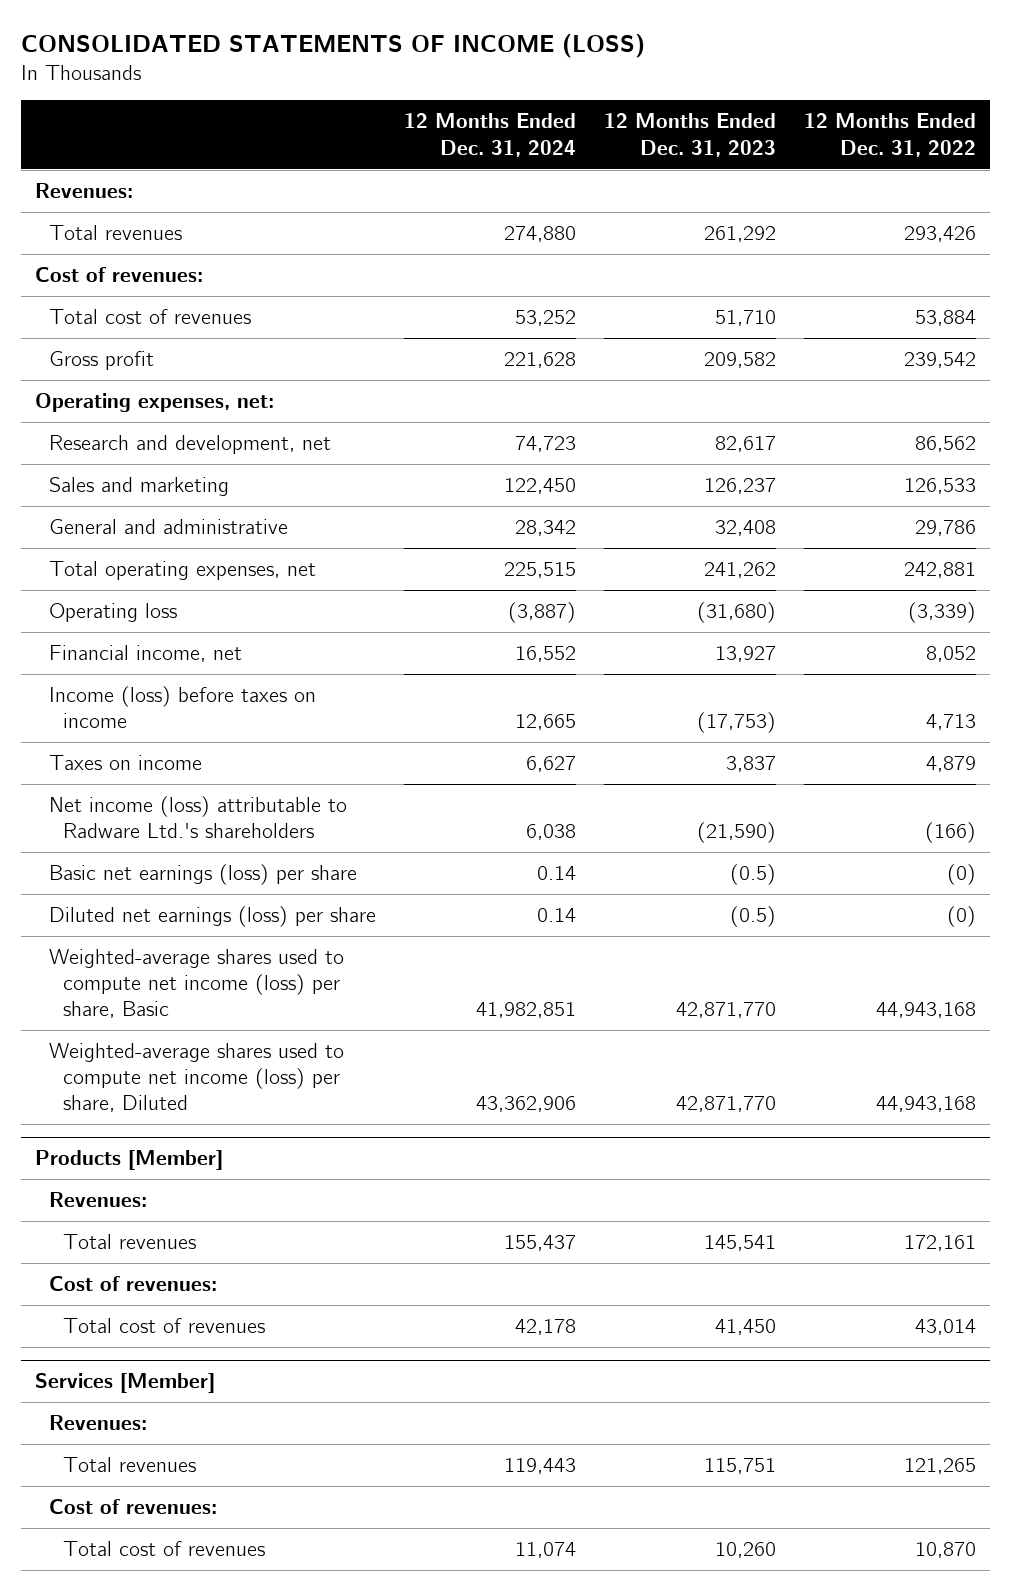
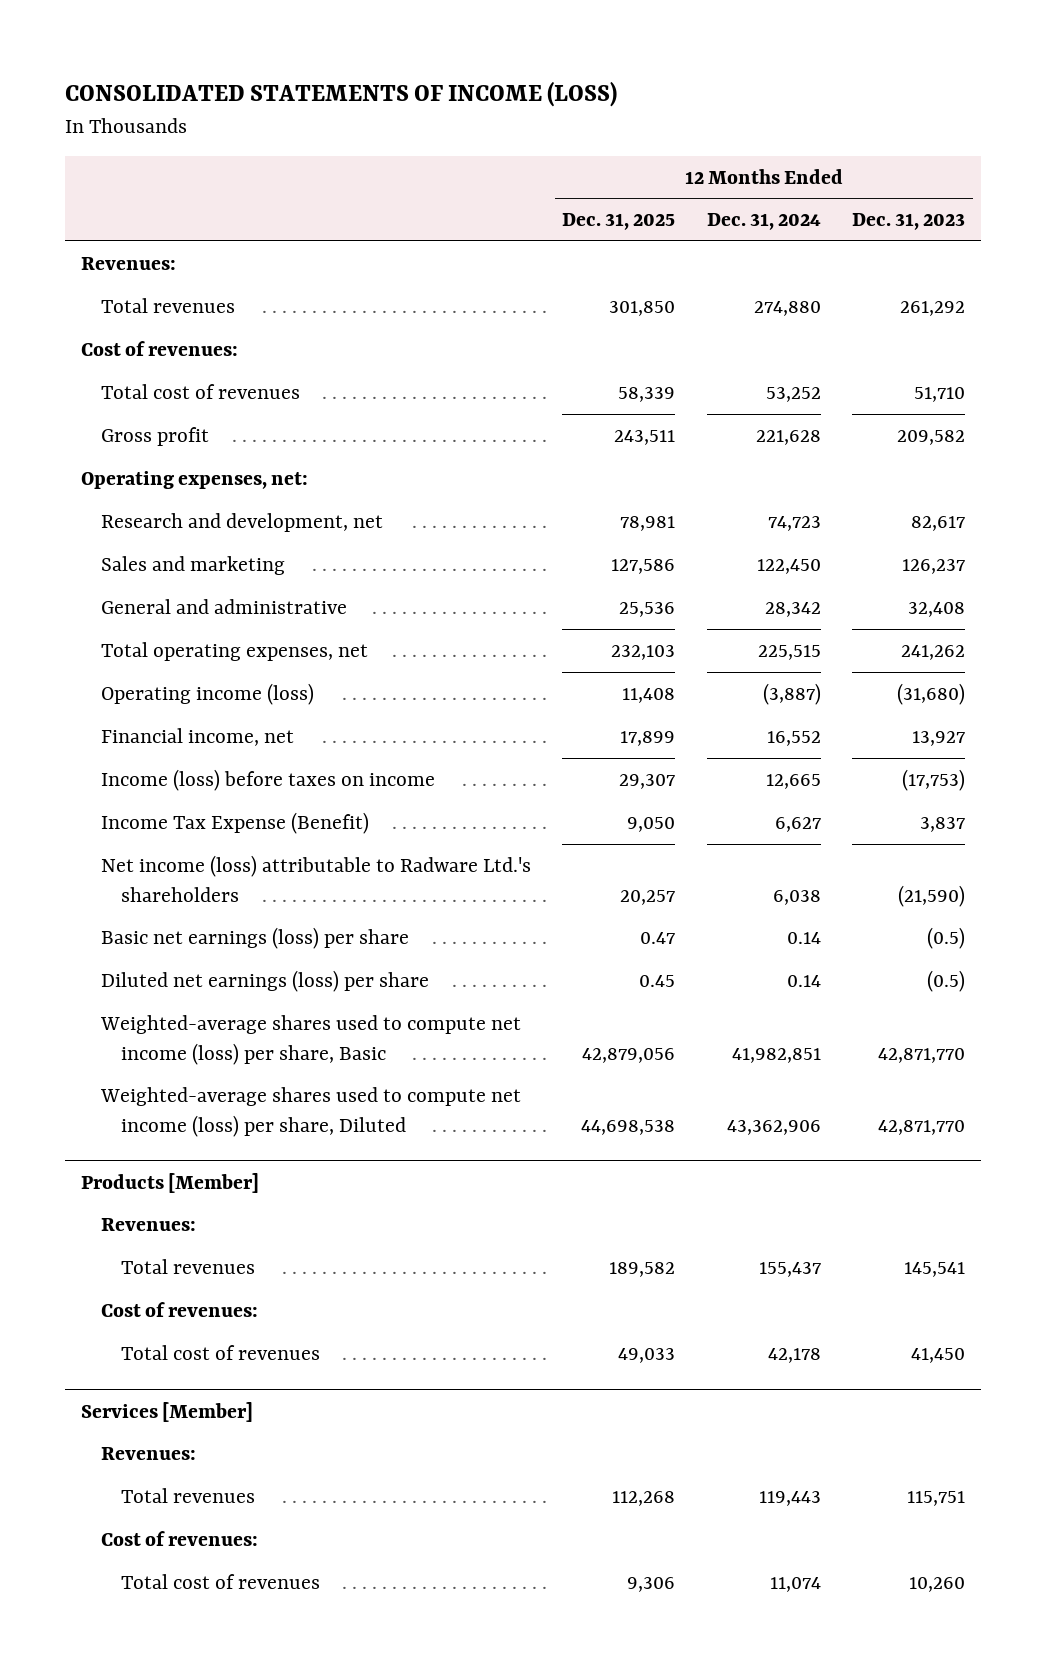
[803,113,976,157] 12 Months Ended Dec. 31, 2022 -> none
none -> [562,213,676,231] Dec. 31, 2025
[48,602,177,622] Operating loss -> [100,682,314,705] Operating income (loss)
[48,754,202,770] Taxes on income -> [100,811,369,834] Income Tax Expense (Benefit)

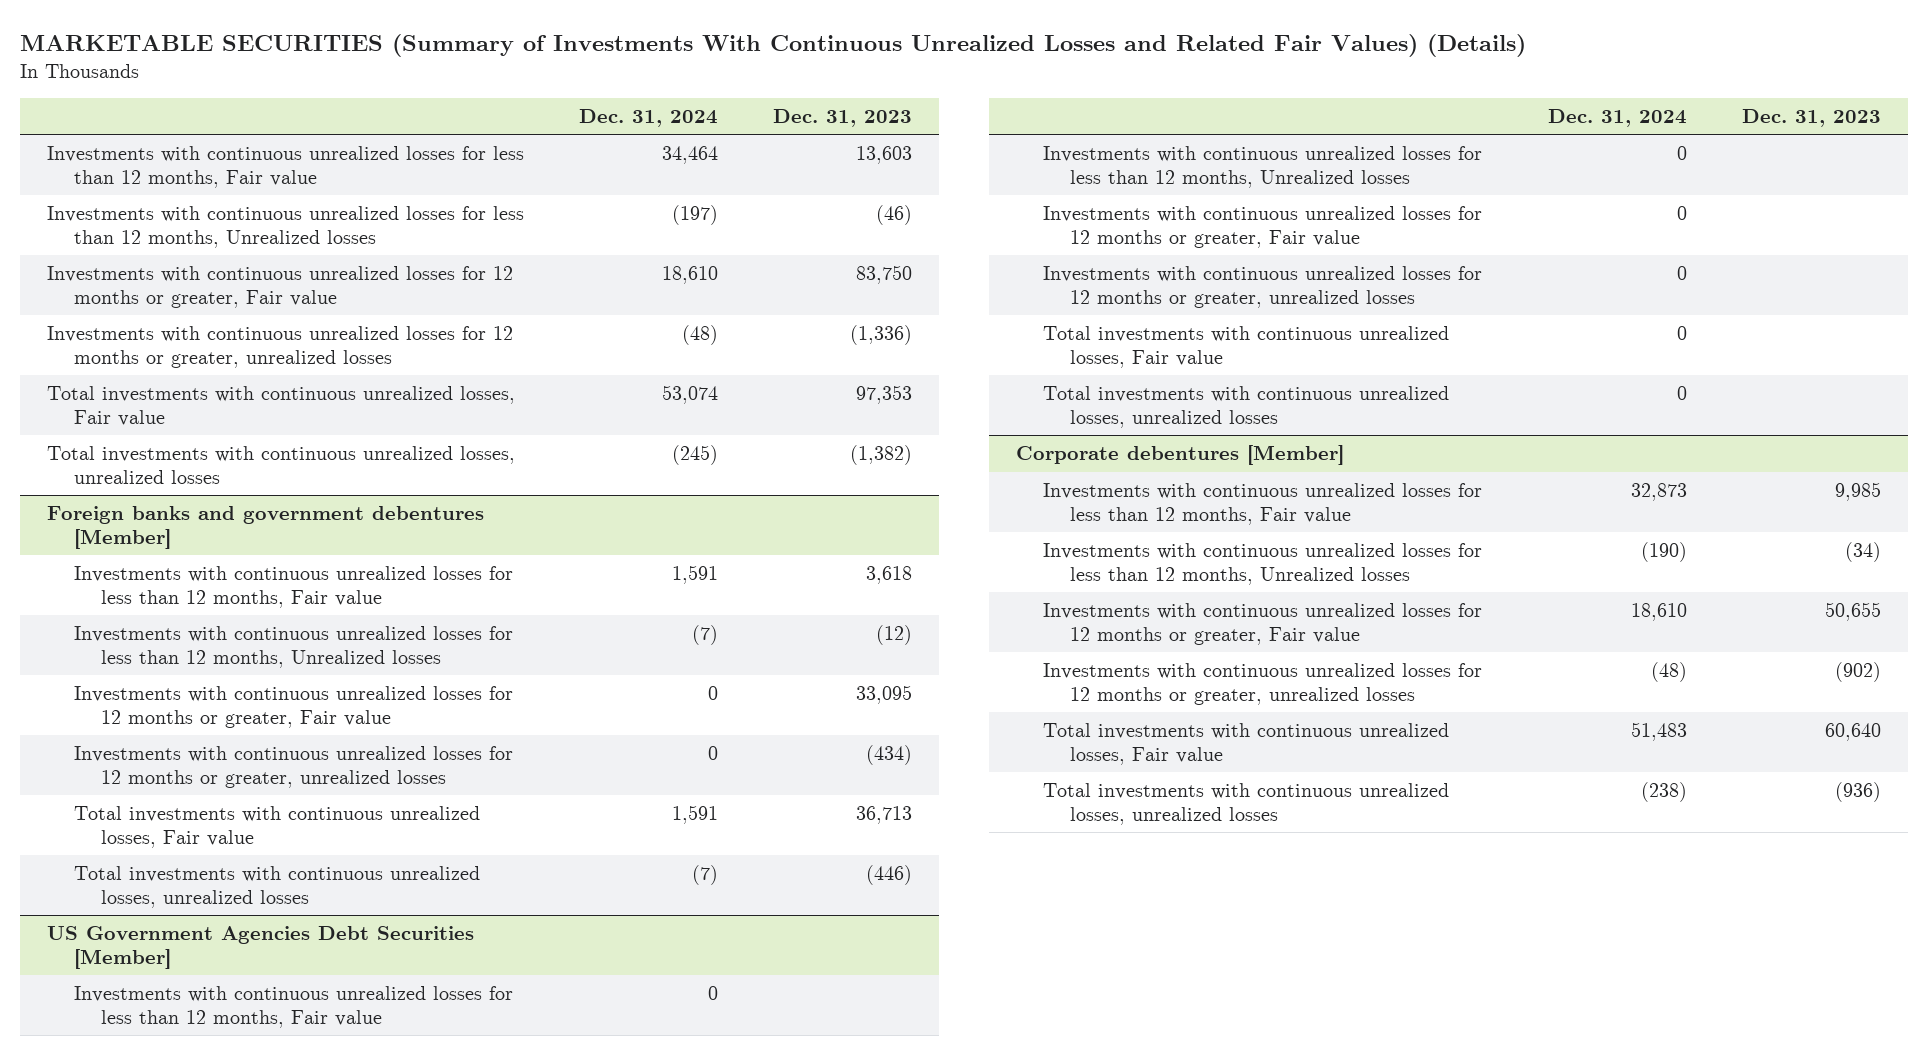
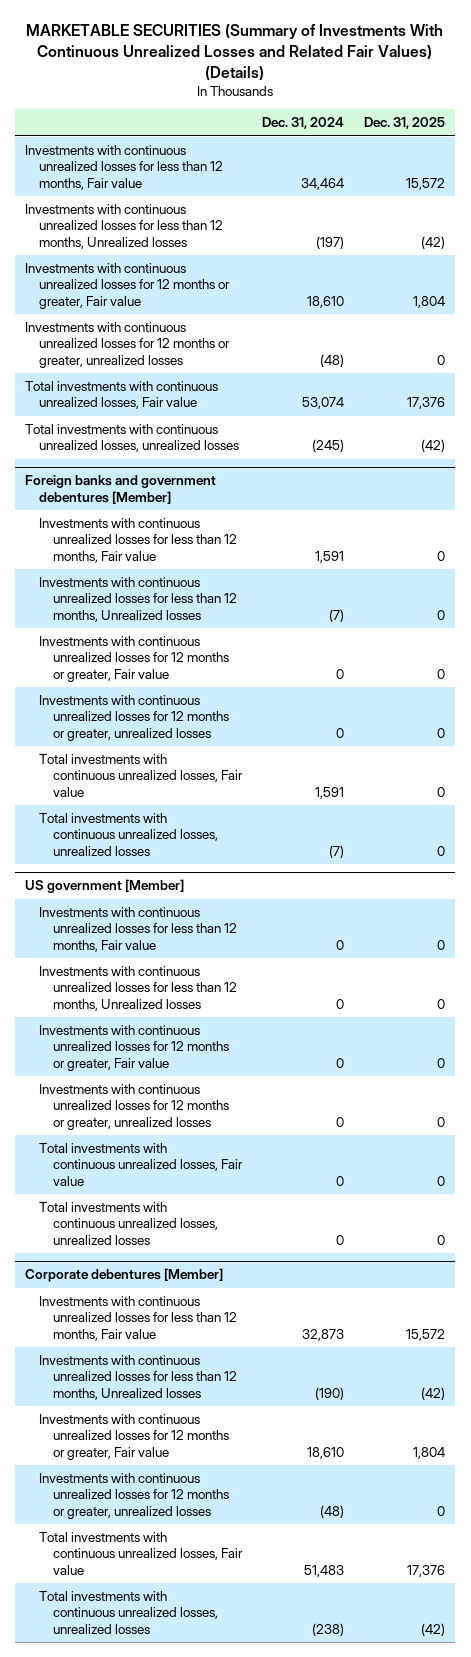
[772,108,912,127] Dec. 31, 2023 -> none
none -> [364,117,446,130] Dec. 31, 2025
[47,926,475,969] US Government Agencies Debt Securities [Member] -> [25,879,185,894] US government [Member]

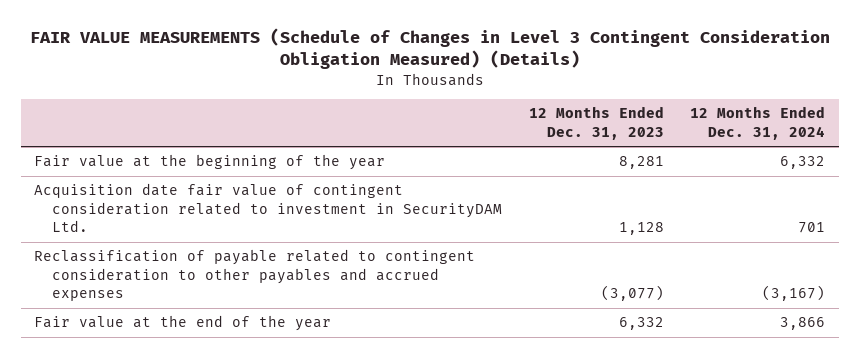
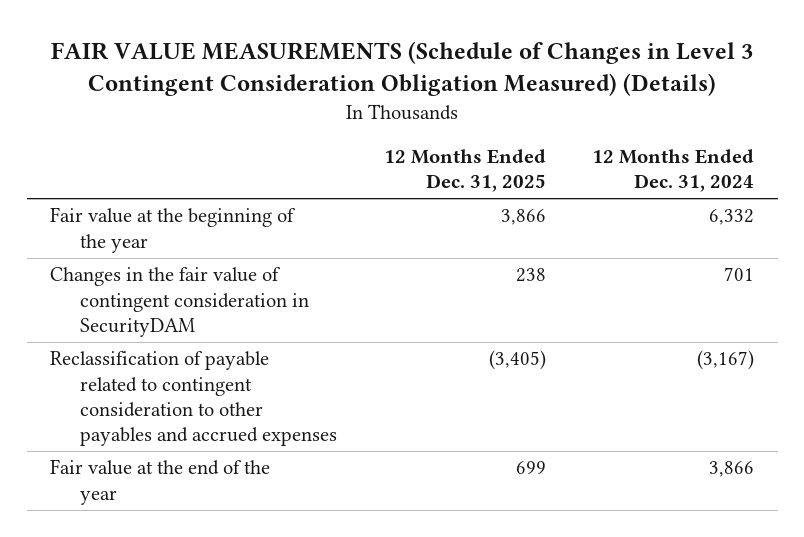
[528,106,664,140] 12 Months Ended Dec. 31, 2023 -> none
none -> [383,149,546,193] 12 Months Ended Dec. 31, 2025
[34,183,503,233] Acquisition date fair value of contingent consideration related to investment in SecurityDAM Ltd. -> none
none -> [49,267,310,337] Changes in the fair value of contingent consideration in SecurityDAM

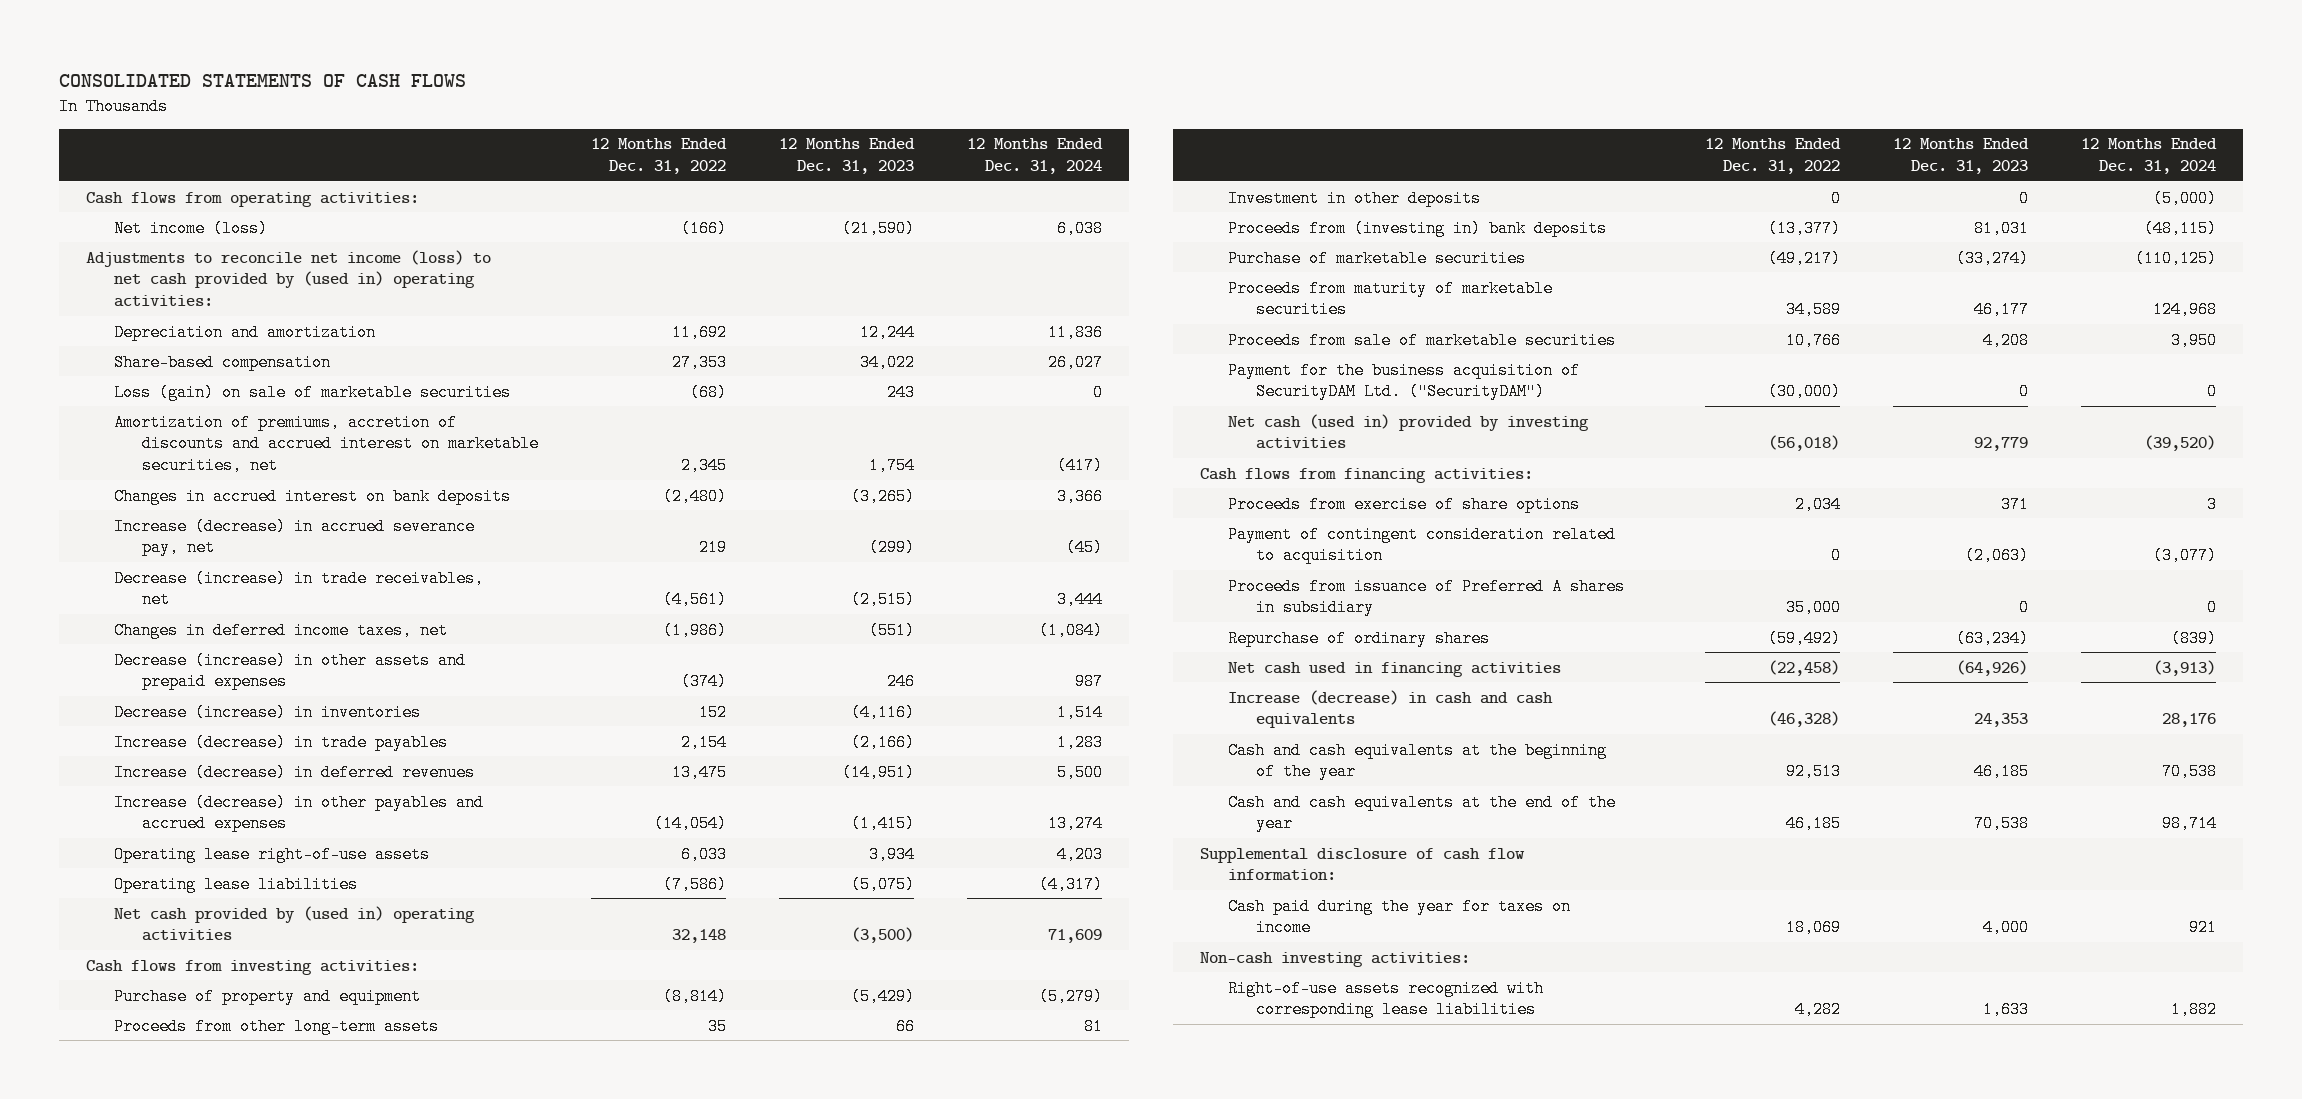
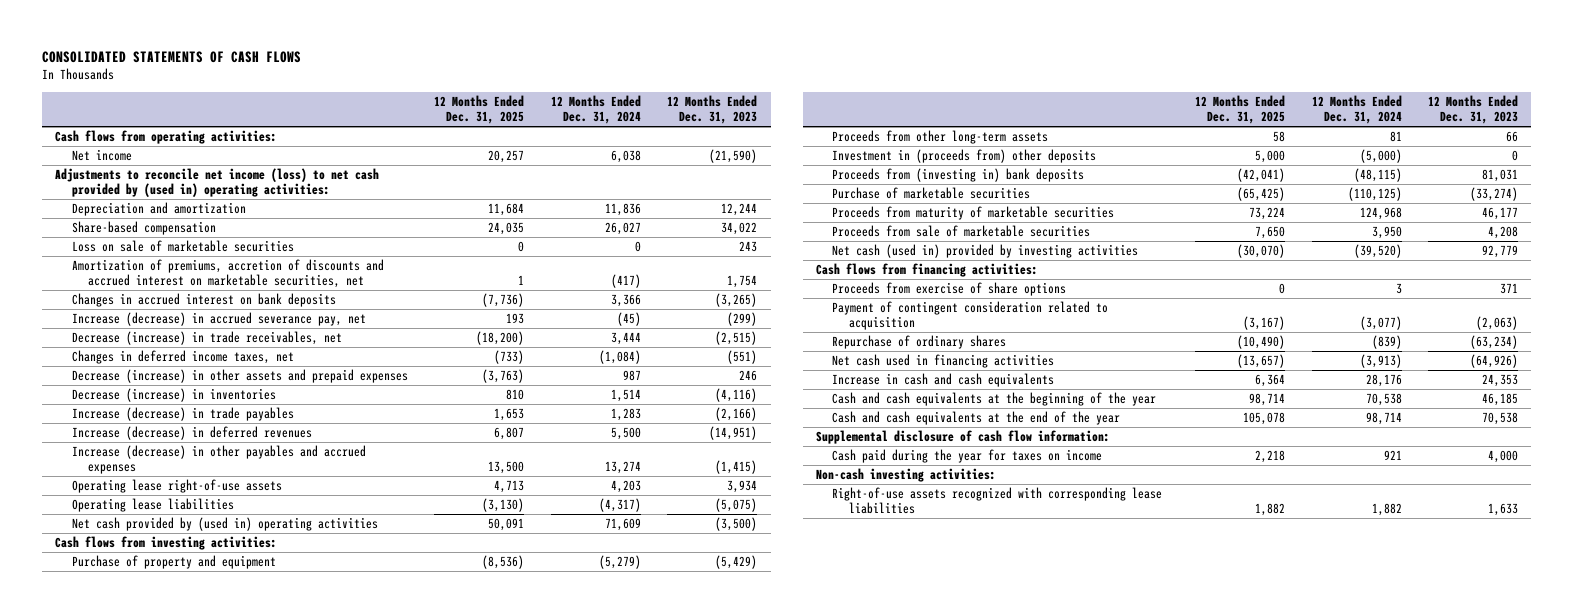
[591,138,728,174] 12 Months Ended Dec. 31, 2022 -> none
none -> [434,95,525,125] 12 Months Ended Dec. 31, 2025
[114,219,269,237] Net income (loss) -> [71,149,132,162] Net income
[114,383,512,401] Loss (gain) on sale of marketable securities -> [71,240,294,253] Loss on sale of marketable securities
[1227,189,1481,207] Investment in other deposits -> [832,149,1097,164] Investment in (proceeds from) other deposits
[1227,361,1580,401] Payment for the business acquisition of SecurityDAM Ltd. ("SecurityDAM") -> none
[1227,577,1625,617] Proceeds from issuance of Preferred A shares in subsidiary -> none
[1227,689,1553,729] Increase (decrease) in cash and cash equivalents -> [832,373,1055,388] Increase in cash and cash equivalents

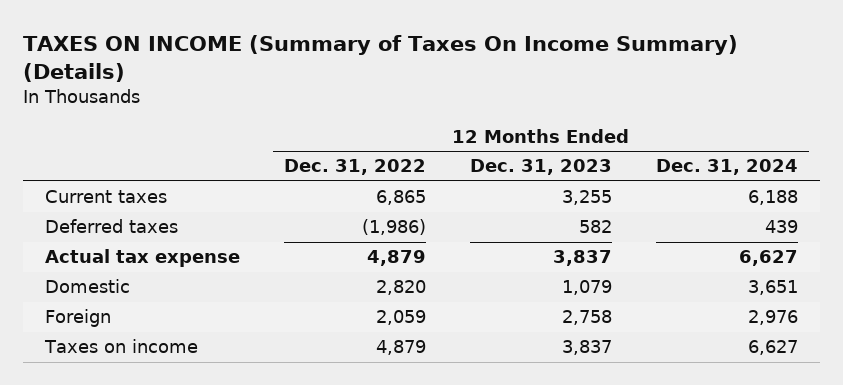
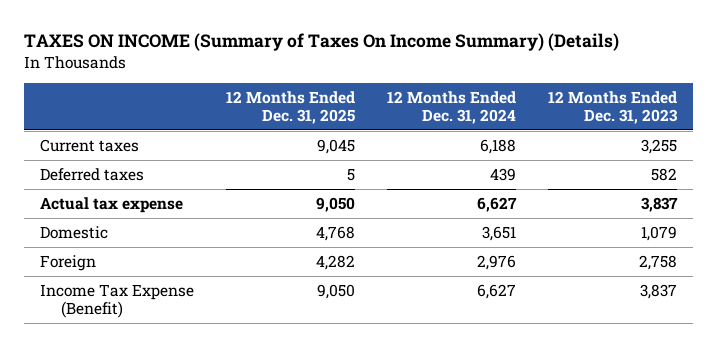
[283,159,426,176] Dec. 31, 2022 -> none
none -> [225,91,355,124] 12 Months Ended Dec. 31, 2025
[43,339,198,354] Taxes on income -> [39,283,194,318] Income Tax Expense (Benefit)

